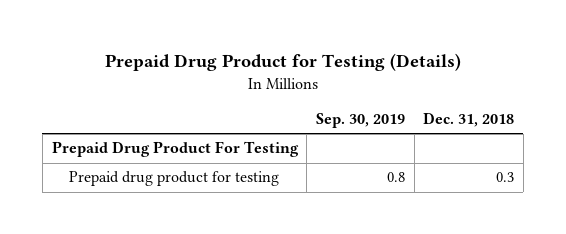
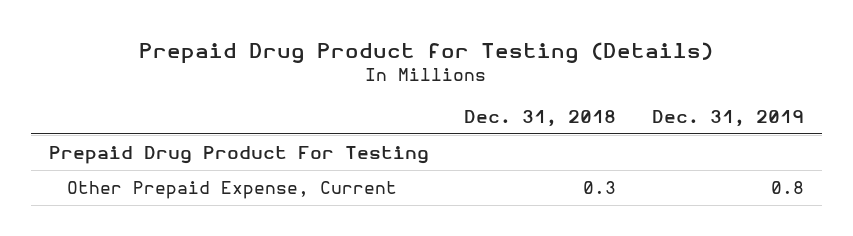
[315,113,405,129] Sep. 30, 2019 -> none
none -> [651,109,804,127] Dec. 31, 2019
[68,171,279,187] Prepaid drug product for testing -> [66,181,397,200] Other Prepaid Expense, Current

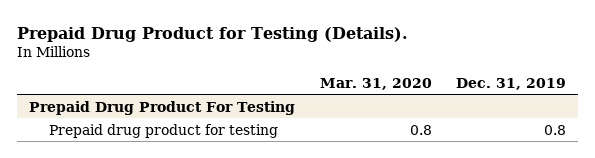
[139,42,714,65] Prepaid Drug Product for Testing (Details) -> [17,26,409,42] Prepaid Drug Product for Testing (Details).
[464,109,617,127] Dec. 31, 2018 -> none
none -> [319,77,432,90] Mar. 31, 2020
[66,181,397,200] Other Prepaid Expense, Current -> [49,123,279,138] Prepaid drug product for testing

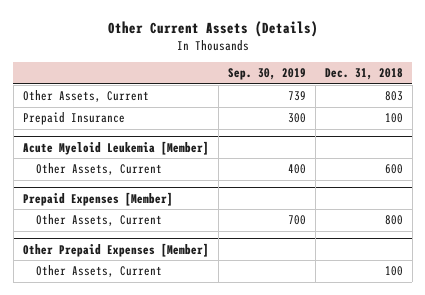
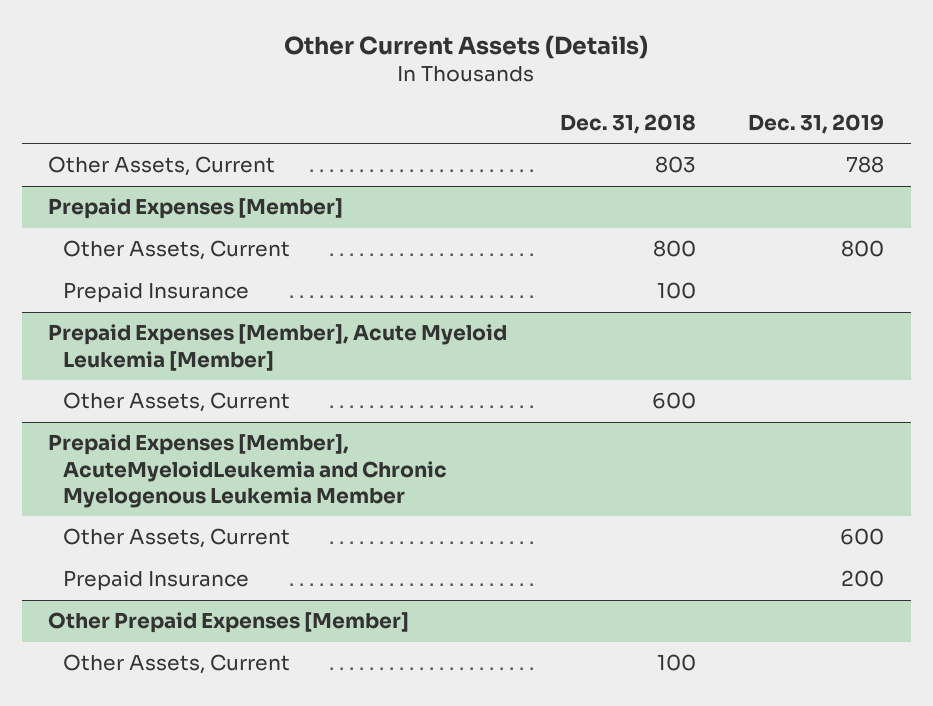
[227,68,306,81] Sep. 30, 2019 -> none
none -> [748,113,885,134] Dec. 31, 2019
[22,112,125,126] Prepaid Insurance -> none
[22,140,209,155] Acute Myeloid Leukemia [Member] -> none
[36,163,163,176] Other Assets, Current -> none
none -> [62,282,249,304] Prepaid Insurance
none -> [48,324,508,371] Prepaid Expenses [Member], Acute Myeloid Leukemia [Member]
none -> [62,392,290,413] Other Assets, Current
none -> [48,434,447,508] Prepaid Expenses [Member], AcuteMyeloidLeukemia and Chronic Myelogenous Leukemia Member
none -> [62,528,290,549] Other Assets, Current
none -> [62,570,249,592] Prepaid Insurance

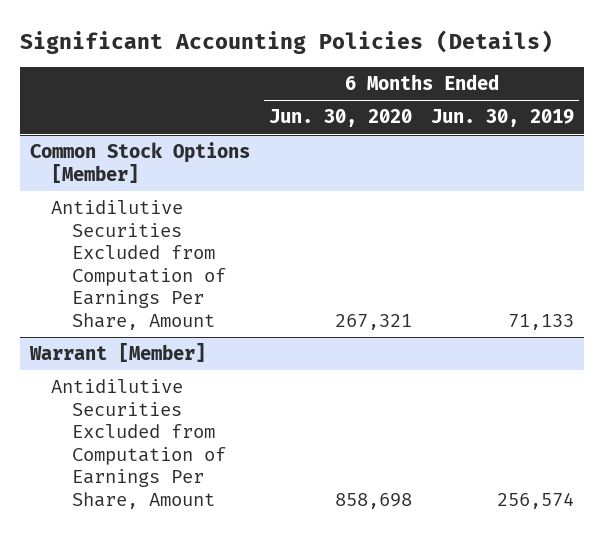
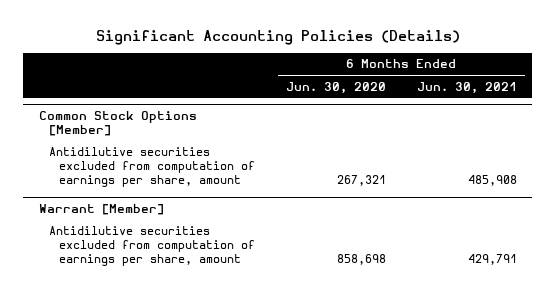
[431,109,575,128] Jun. 30, 2019 -> none
none -> [416,81,517,94] Jun. 30, 2021
[51,200,227,330] Antidilutive Securities Excluded from Computation of Earnings Per Share, Amount -> [48,147,255,188] Antidilutive securities excluded from computation of earnings per share, amount
[51,379,227,509] Antidilutive Securities Excluded from Computation of Earnings Per Share, Amount -> [48,226,255,267] Antidilutive securities excluded from computation of earnings per share, amount

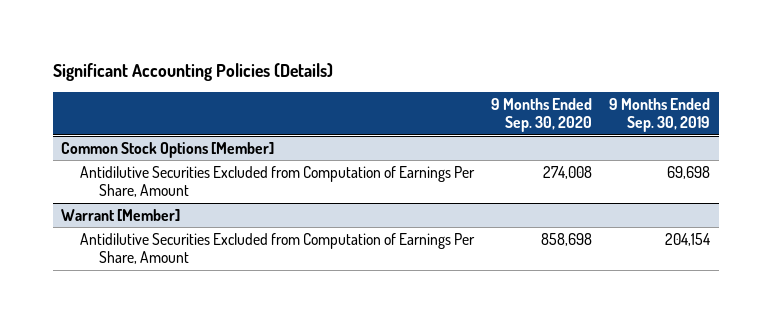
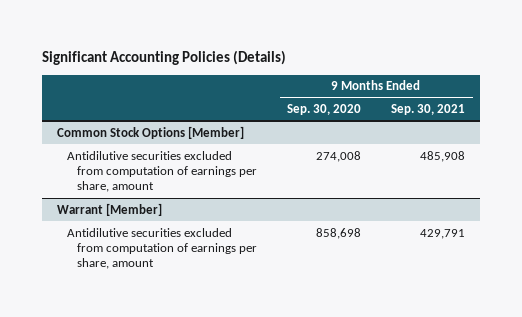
[609,97,711,133] 9 Months Ended Sep. 30, 2019 -> none
none -> [391,104,466,116] Sep. 30, 2021
[80,165,476,198] Antidilutive Securities Excluded from Computation of Earnings Per Share, Amount -> [67,150,258,193] Antidilutive securities excluded from computation of earnings per share, amount
[80,232,476,265] Antidilutive Securities Excluded from Computation of Earnings Per Share, Amount -> [67,227,258,270] Antidilutive securities excluded from computation of earnings per share, amount

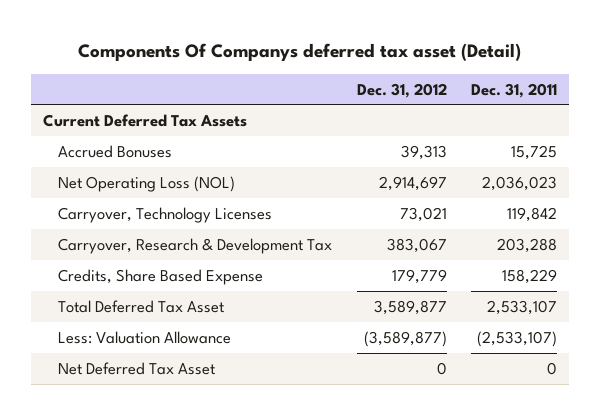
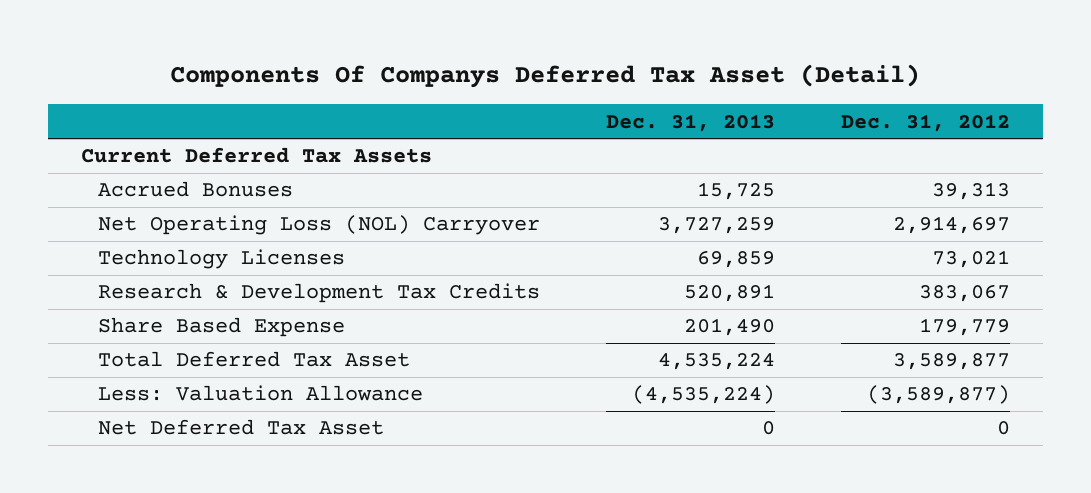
[78,43,522,62] Components Of Companys deferred tax asset (Detail) -> [170,64,921,89] Components Of Companys Deferred Tax Asset (Detail)
[471,82,558,98] Dec. 31, 2011 -> none
none -> [606,113,776,132] Dec. 31, 2013
[57,175,235,192] Net Operating Loss (NOL) -> [98,215,541,236] Net Operating Loss (NOL) Carryover
[57,206,272,223] Carryover, Technology Licenses -> [98,249,346,270] Technology Licenses
[57,237,332,254] Carryover, Research & Development Tax -> [98,283,541,304] Research & Development Tax Credits
[57,268,263,285] Credits, Share Based Expense -> [98,317,346,338] Share Based Expense

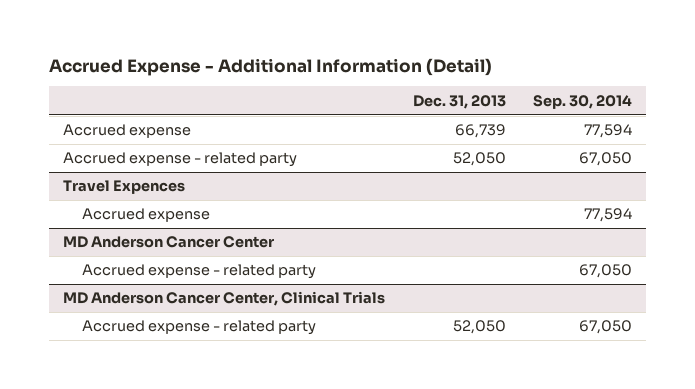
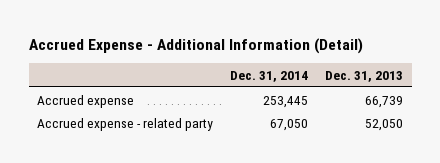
[533,94,633,109] Sep. 30, 2014 -> none
none -> [230,70,309,82] Dec. 31, 2014
[62,180,185,195] Travel Expences -> none
[82,208,211,223] Accrued expense -> none
[62,236,274,249] MD Anderson Cancer Center -> none
[82,264,317,280] Accrued expense - related party -> none
[62,291,385,307] MD Anderson Cancer Center, Clinical Trials -> none
[82,320,317,336] Accrued expense - related party -> none

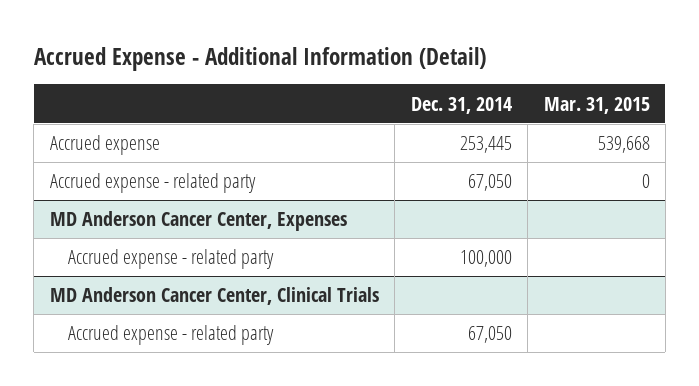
[325,70,404,82] Dec. 31, 2013 -> none
none -> [543,96,650,114] Mar. 31, 2015
none -> [49,211,347,232] MD Anderson Cancer Center, Expenses
none -> [68,249,275,270] Accrued expense - related party
none -> [49,287,379,306] MD Anderson Cancer Center, Clinical Trials
none -> [68,325,275,346] Accrued expense - related party

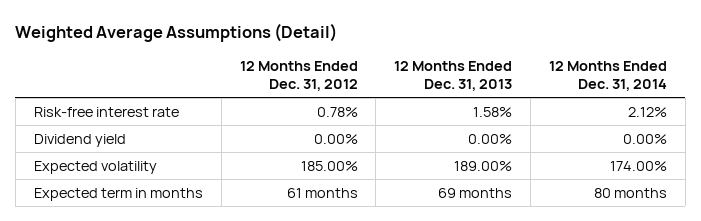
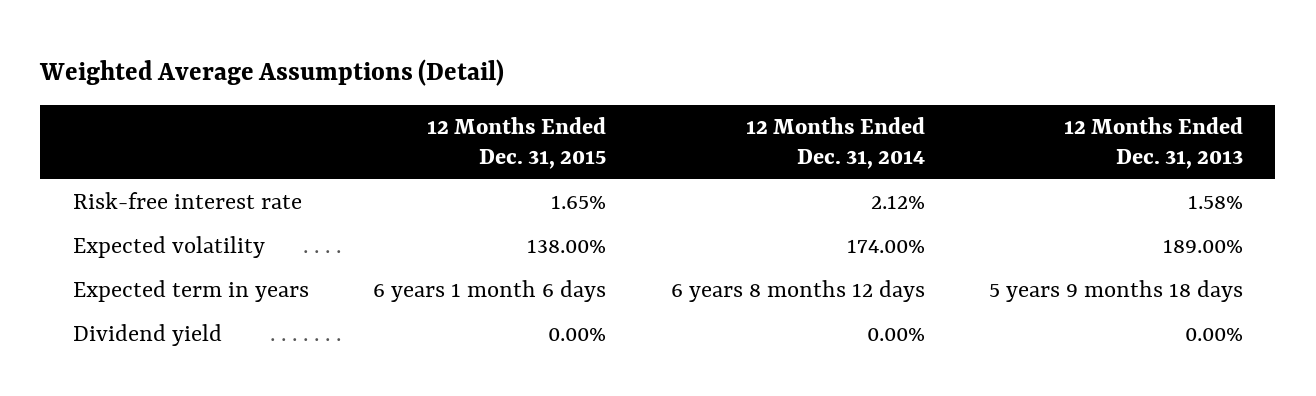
[239,60,358,91] 12 Months Ended Dec. 31, 2012 -> none
none -> [427,117,607,169] 12 Months Ended Dec. 31, 2015
[33,187,203,201] Expected term in months -> [72,280,309,303] Expected term in years
[438,187,513,198] 69 months -> [988,280,1243,303] 5 years 9 months 18 days
[594,187,668,198] 80 months -> [670,280,925,303] 6 years 8 months 12 days
[33,133,126,147] Dividend yield -> [72,324,222,347] Dividend yield

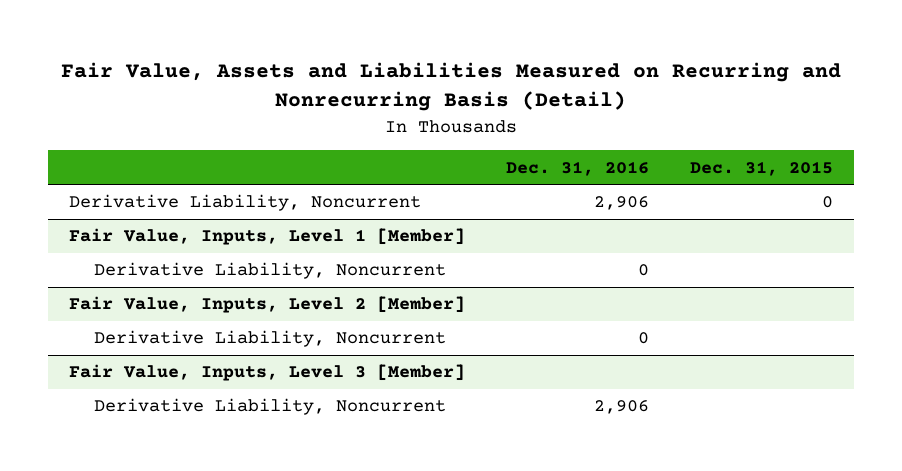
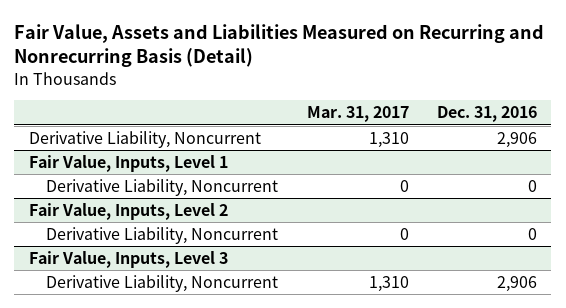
[690,160,834,176] Dec. 31, 2015 -> none
none -> [306,106,409,123] Mar. 31, 2017
[68,228,465,246] Fair Value, Inputs, Level 1 [Member] -> [28,154,228,172] Fair Value, Inputs, Level 1
[68,296,465,314] Fair Value, Inputs, Level 2 [Member] -> [28,202,228,220] Fair Value, Inputs, Level 2
[68,364,465,382] Fair Value, Inputs, Level 3 [Member] -> [28,250,228,268] Fair Value, Inputs, Level 3

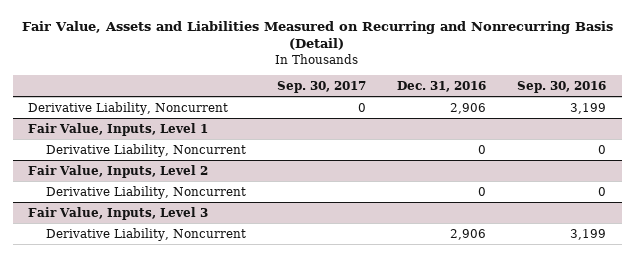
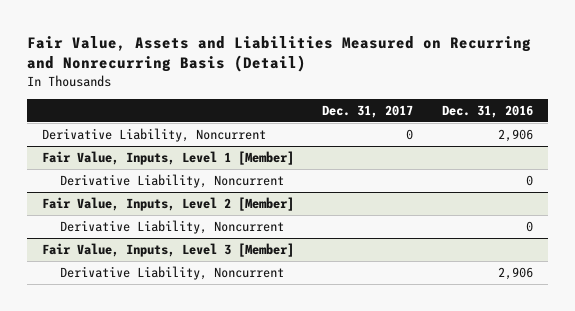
[277,80,367,93] Sep. 30, 2017 -> none
[517,80,607,93] Sep. 30, 2016 -> none
none -> [322,104,414,118] Dec. 31, 2017
[28,122,209,136] Fair Value, Inputs, Level 1 -> [41,151,294,166] Fair Value, Inputs, Level 1 [Member]
[28,164,209,178] Fair Value, Inputs, Level 2 -> [41,197,294,212] Fair Value, Inputs, Level 2 [Member]
[28,206,209,220] Fair Value, Inputs, Level 3 -> [41,243,294,258] Fair Value, Inputs, Level 3 [Member]

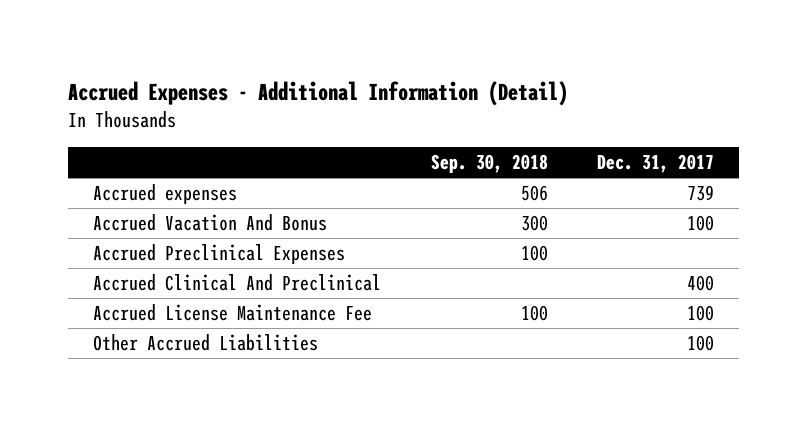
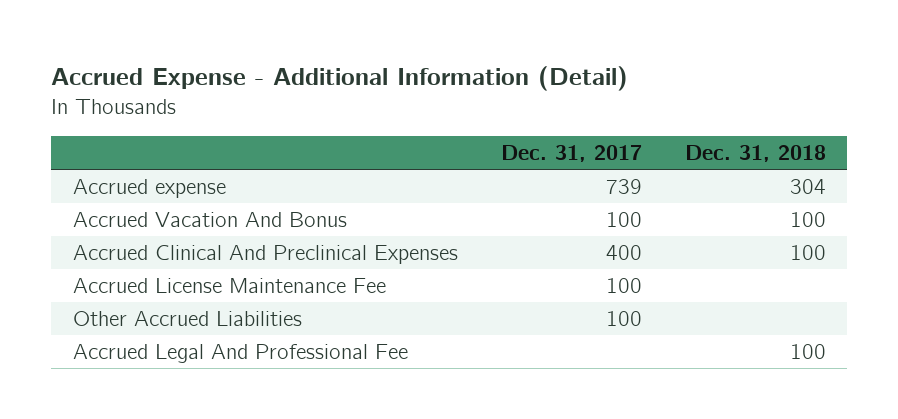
[68,80,569,106] Accrued Expenses - Additional Information (Detail) -> [51,65,629,91] Accrued Expense - Additional Information (Detail)
[430,153,548,173] Sep. 30, 2018 -> none
none -> [684,144,826,162] Dec. 31, 2018
[93,184,238,205] Accrued expenses -> [72,179,226,199] Accrued expense
[93,244,346,265] Accrued Preclinical Expenses -> none
[93,274,382,292] Accrued Clinical And Preclinical -> [72,245,458,265] Accrued Clinical And Preclinical Expenses
none -> [72,344,408,364] Accrued Legal And Professional Fee

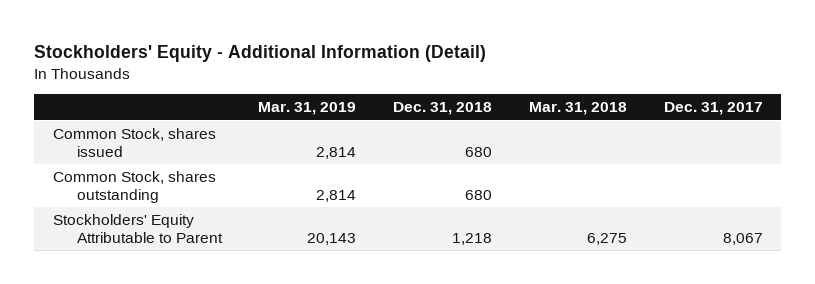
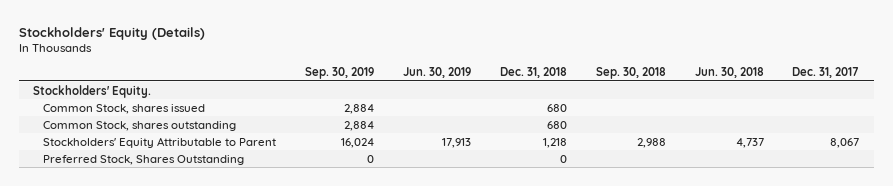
[34,45,487,63] Stockholders' Equity - Additional Information (Detail) -> [18,26,205,40] Stockholders' Equity (Details)
[258,102,357,116] Mar. 31, 2019 -> none
[528,102,627,116] Mar. 31, 2018 -> none
none -> [305,67,375,80] Sep. 30, 2019
none -> [403,67,472,79] Jun. 30, 2019
none -> [595,67,666,80] Sep. 30, 2018
none -> [694,67,764,79] Jun. 30, 2018
none -> [33,84,152,98] Stockholders' Equity.
none -> [43,154,245,165] Preferred Stock, Shares Outstanding

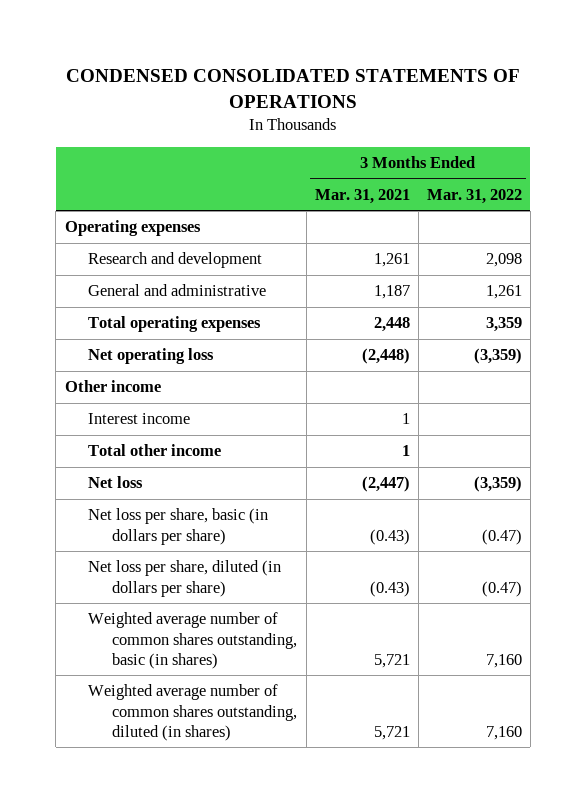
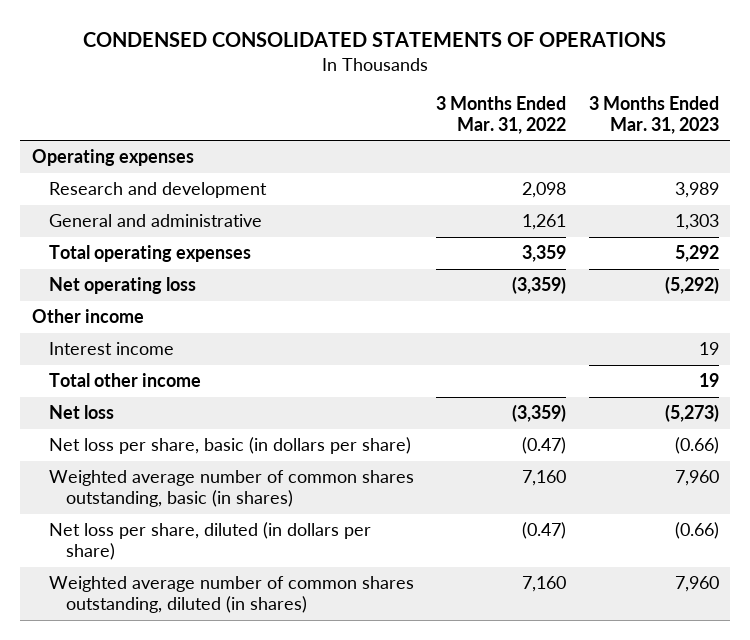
[314,188,410,204] Mar. 31, 2021 -> none
none -> [588,96,719,134] 3 Months Ended Mar. 31, 2023
[88,560,282,597] Net loss per share, diluted (in dollars per share) -> [49,522,372,560] Net loss per share, diluted (in dollars per share)

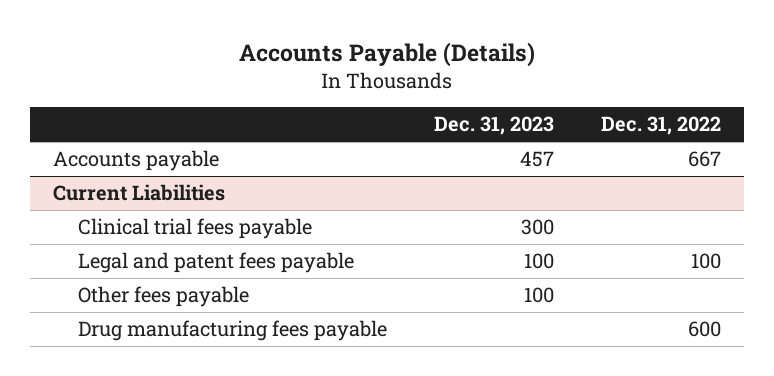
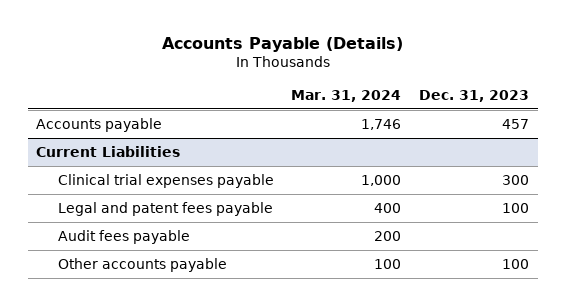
[600,116,721,136] Dec. 31, 2022 -> none
none -> [291,89,402,102] Mar. 31, 2024
[78,218,313,240] Clinical trial fees payable -> [57,173,274,188] Clinical trial expenses payable
[78,320,388,342] Drug manufacturing fees payable -> none
none -> [57,229,190,244] Audit fees payable
[78,286,250,308] Other fees payable -> [57,257,227,272] Other accounts payable

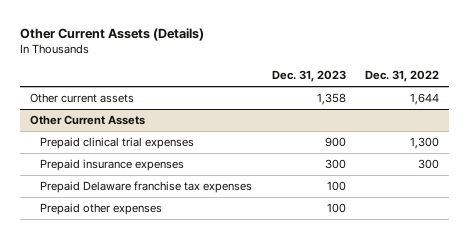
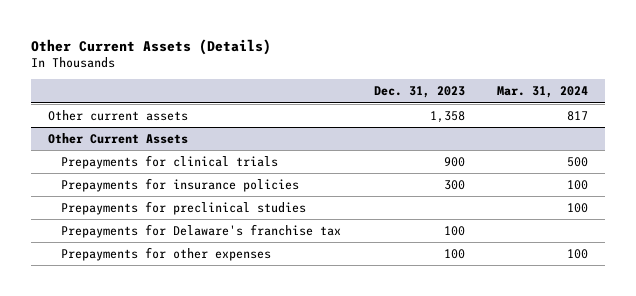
[365,70,440,83] Dec. 31, 2022 -> none
none -> [497,86,589,99] Mar. 31, 2024
[40,136,195,149] Prepaid clinical trial expenses -> [60,154,278,169] Prepayments for clinical trials
[40,158,185,171] Prepaid insurance expenses -> [60,177,299,192] Prepayments for insurance policies
none -> [60,200,306,215] Prepayments for preclinical studies
[40,180,253,193] Prepaid Delaware franchise tax expenses -> [60,223,341,238] Prepayments for Delaware's franchise tax
[40,202,163,215] Prepaid other expenses -> [60,246,271,261] Prepayments for other expenses

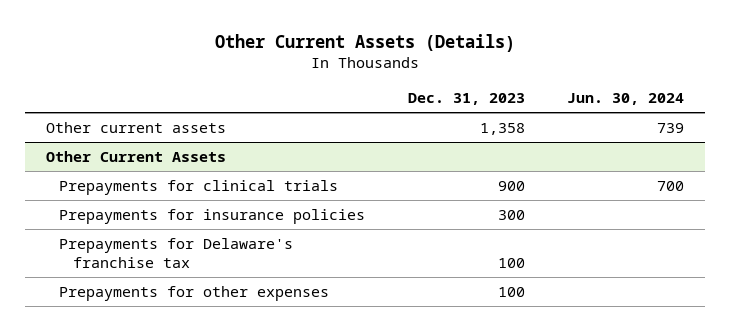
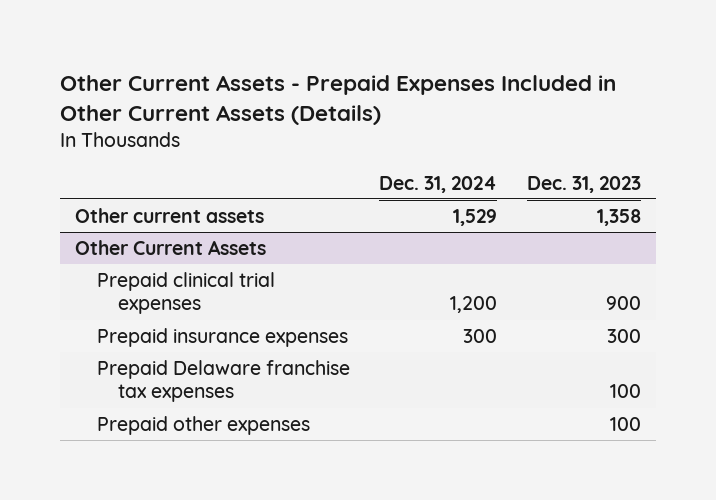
[215,34,516,53] Other Current Assets (Details) -> [60,74,617,125] Other Current Assets - Prepaid Expenses Included in Other Current Assets (Details)
[567,92,685,105] Jun. 30, 2024 -> none
none -> [379,175,498,193] Dec. 31, 2024
[59,179,339,195] Prepayments for clinical trials -> [96,272,275,315] Prepaid clinical trial expenses
[59,208,366,224] Prepayments for insurance policies -> [96,328,348,348] Prepaid insurance expenses
[59,237,294,268] Prepayments for Delaware's franchise tax -> [96,360,350,403] Prepaid Delaware franchise tax expenses
[59,285,330,301] Prepayments for other expenses -> [96,416,310,436] Prepaid other expenses

